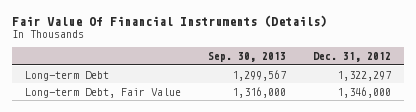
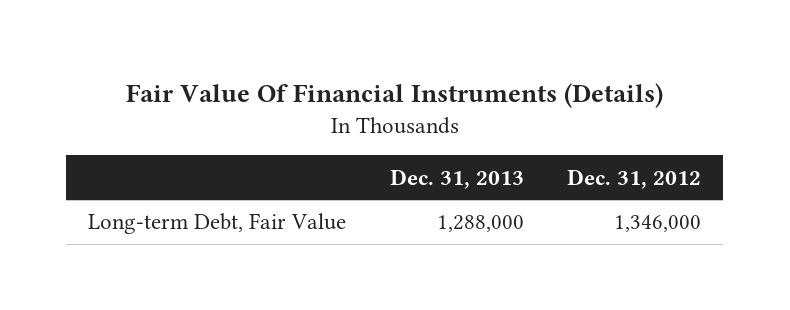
[207,51,286,62] Sep. 30, 2013 -> none
none -> [389,168,524,189] Dec. 31, 2013
[25,70,110,81] Long-term Debt -> none

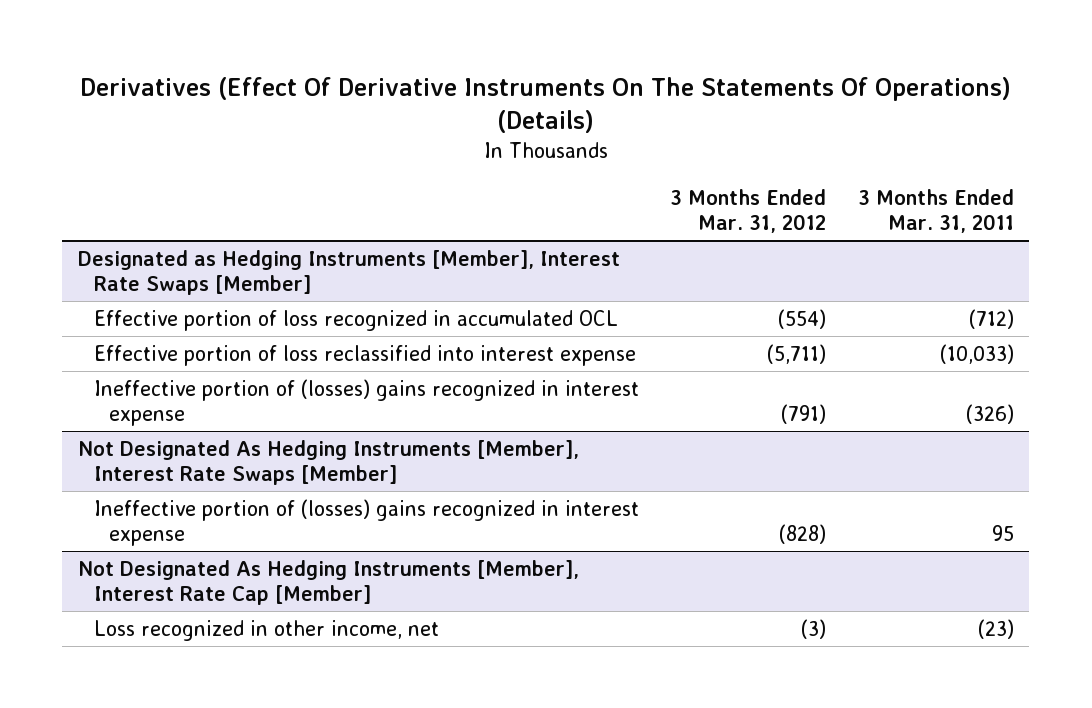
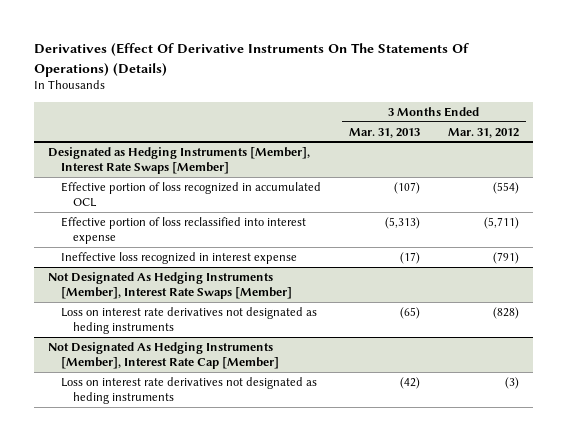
[857,188,1014,234] 3 Months Ended Mar. 31, 2011 -> none
none -> [348,127,420,138] Mar. 31, 2013
[93,378,639,427] Ineffective portion of (losses) gains recognized in interest expense -> [60,251,297,264] Ineffective loss recognized in interest expense
[93,498,639,547] Ineffective portion of (losses) gains recognized in interest expense -> [60,306,317,335] Loss on interest rate derivatives not designated as heding instruments
[93,619,439,641] Loss recognized in other income, net -> [60,376,317,405] Loss on interest rate derivatives not designated as heding instruments

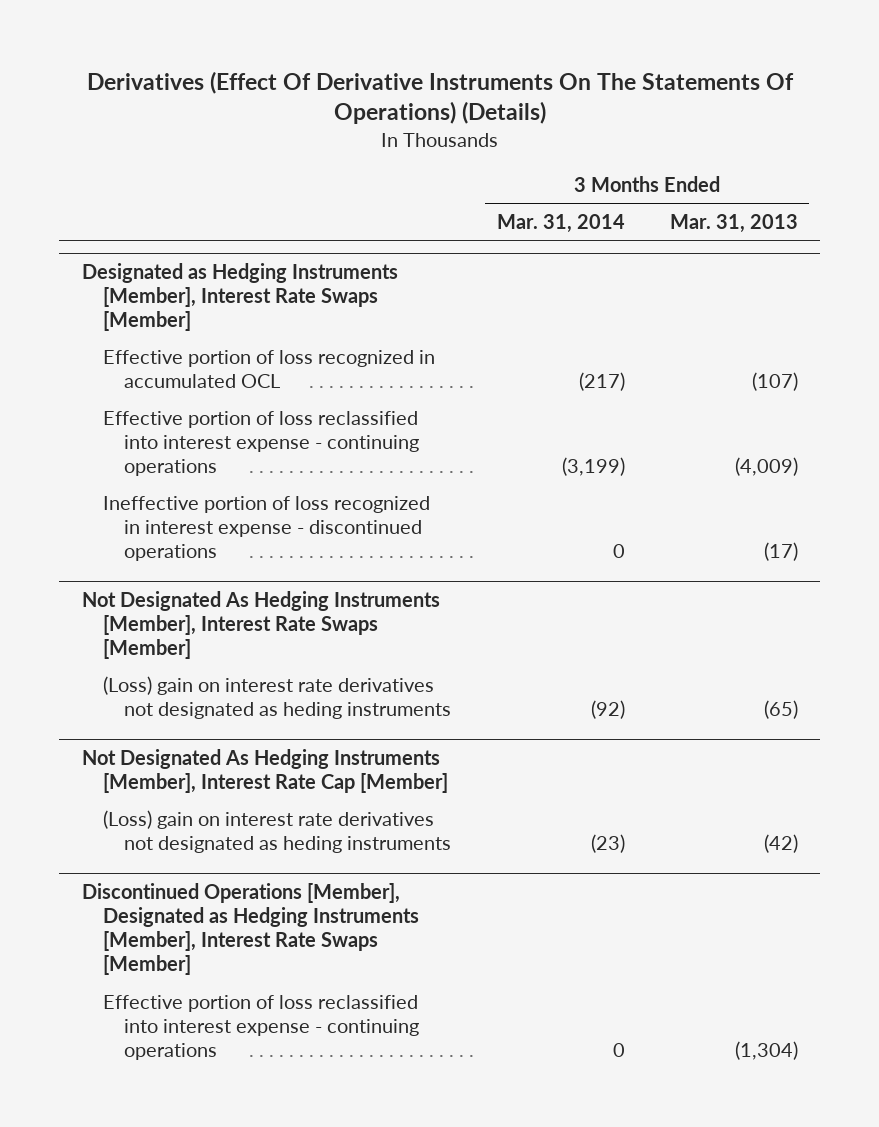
[447,127,519,138] Mar. 31, 2012 -> none
none -> [496,214,625,234] Mar. 31, 2014
[60,216,306,245] Effective portion of loss reclassified into interest expense -> [103,410,420,476] Effective portion of loss reclassified into interest expense - continuing operations
[384,216,420,229] (5,313) -> [734,456,798,476] (4,009)
[60,251,297,264] Ineffective loss recognized in interest expense -> [103,495,431,561] Ineffective portion of loss recognized in interest expense - discontinued operations
[60,306,317,335] Loss on interest rate derivatives not designated as heding instruments -> [103,675,452,719] (Loss) gain on interest rate derivatives not designated as heding instruments
[60,376,317,405] Loss on interest rate derivatives not designated as heding instruments -> [103,809,452,853] (Loss) gain on interest rate derivatives not designated as heding instruments
none -> [81,882,420,976] Discontinued Operations [Member], Designated as Hedging Instruments [Member], Interest Rate Swaps [Member]
none -> [103,994,420,1060] Effective portion of loss reclassified into interest expense - continuing operations

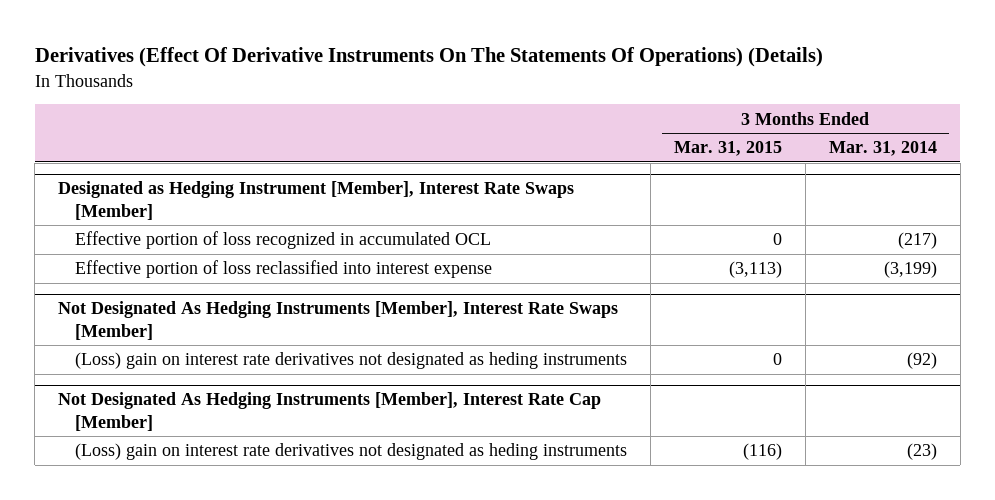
[669,214,798,234] Mar. 31, 2013 -> none
none -> [673,141,782,157] Mar. 31, 2015
[81,262,398,331] Designated as Hedging Instruments [Member], Interest Rate Swaps [Member] -> [58,181,575,220] Designated as Hedging Instrument [Member], Interest Rate Swaps [Member]
[103,495,431,561] Ineffective portion of loss recognized in interest expense - discontinued operations -> none
[103,410,420,476] Effective portion of loss reclassified into interest expense - continuing operations -> [74,260,492,279] Effective portion of loss reclassified into interest expense
[81,882,420,976] Discontinued Operations [Member], Designated as Hedging Instruments [Member], Interest Rate Swaps [Member] -> none
[103,994,420,1060] Effective portion of loss reclassified into interest expense - continuing operations -> none

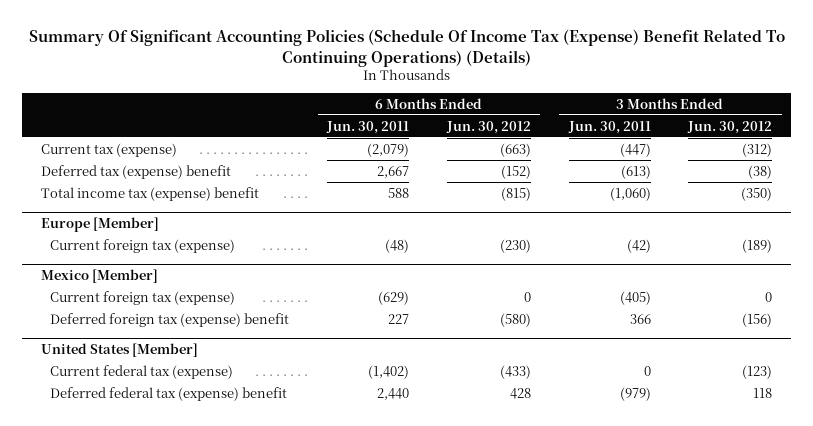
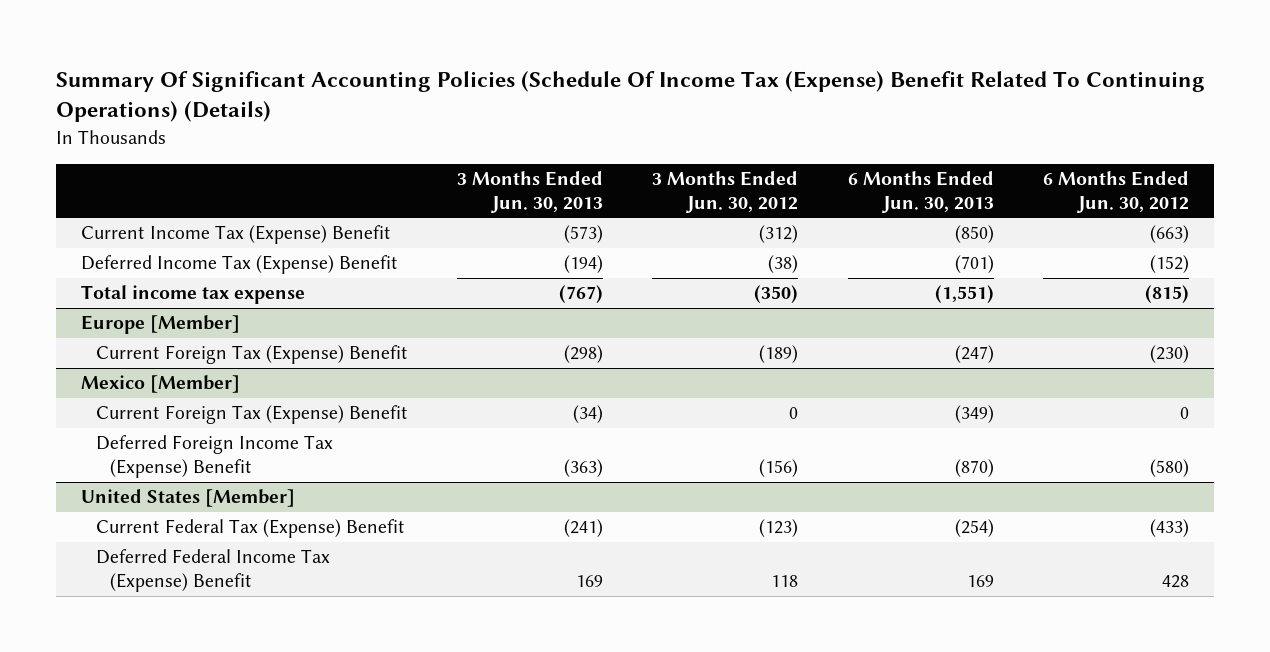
[326,120,410,134] Jun. 30, 2011 -> none
[567,120,651,134] Jun. 30, 2011 -> none
none -> [456,170,603,214] 3 Months Ended Jun. 30, 2013
none -> [847,170,994,214] 6 Months Ended Jun. 30, 2013
[40,142,177,157] Current tax (expense) -> [80,225,391,245] Current Income Tax (Expense) Benefit
[40,164,231,179] Deferred tax (expense) benefit -> [80,255,398,275] Deferred Income Tax (Expense) Benefit
[40,186,259,201] Total income tax (expense) benefit -> [80,285,305,305] Total income tax expense
[50,238,236,253] Current foreign tax (expense) -> [95,345,408,365] Current Foreign Tax (Expense) Benefit
[50,290,236,305] Current foreign tax (expense) -> [95,405,408,425] Current Foreign Tax (Expense) Benefit
[50,312,290,327] Deferred foreign tax (expense) benefit -> [95,435,333,479] Deferred Foreign Income Tax (Expense) Benefit
[50,364,234,379] Current federal tax (expense) -> [95,519,405,539] Current Federal Tax (Expense) Benefit
[50,386,288,401] Deferred federal tax (expense) benefit -> [95,549,330,593] Deferred Federal Income Tax (Expense) Benefit

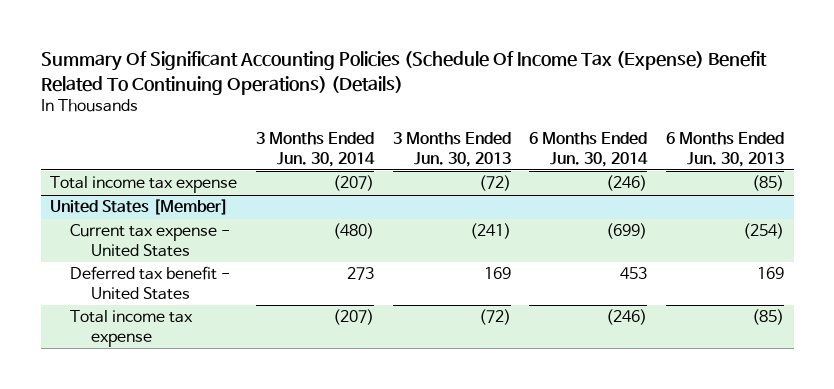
[652,170,799,214] 3 Months Ended Jun. 30, 2012 -> none
[1042,170,1189,214] 6 Months Ended Jun. 30, 2012 -> none
none -> [255,132,375,167] 3 Months Ended Jun. 30, 2014
none -> [529,132,649,167] 6 Months Ended Jun. 30, 2014
[80,225,391,245] Current Income Tax (Expense) Benefit -> none
[80,255,398,275] Deferred Income Tax (Expense) Benefit -> none
[80,315,240,335] Europe [Member] -> none
[95,345,408,365] Current Foreign Tax (Expense) Benefit -> none
[80,375,240,394] Mexico [Member] -> none
[95,405,408,425] Current Foreign Tax (Expense) Benefit -> none
[95,435,333,479] Deferred Foreign Income Tax (Expense) Benefit -> none
[558,285,603,304] (767) -> [478,175,511,192] (72)
[934,285,994,304] (1,551) -> [752,175,785,192] (85)
[95,519,405,539] Current Federal Tax (Expense) Benefit -> [70,224,231,257] Current tax expense - United States
[95,549,330,593] Deferred Federal Income Tax (Expense) Benefit -> [70,266,231,300] Deferred tax benefit - United States
none -> [70,310,194,347] Total income tax expense

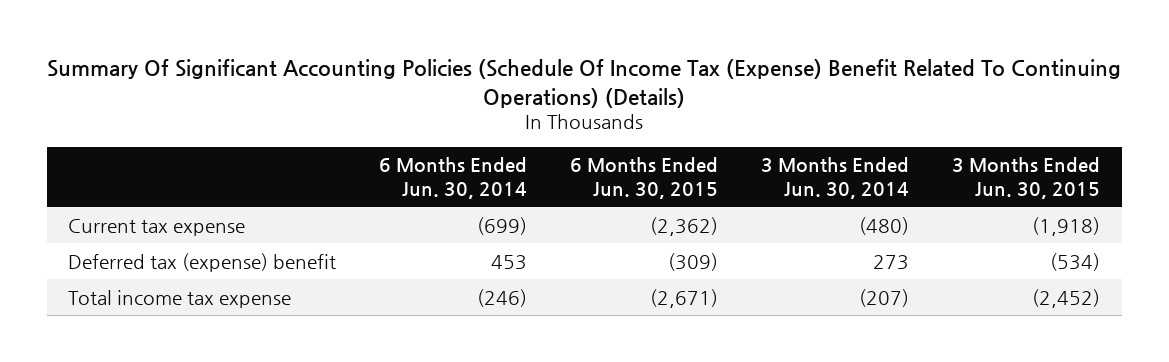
[392,132,511,167] 3 Months Ended Jun. 30, 2013 -> none
[666,132,785,167] 6 Months Ended Jun. 30, 2013 -> none
none -> [570,157,719,199] 6 Months Ended Jun. 30, 2015
none -> [952,157,1101,199] 3 Months Ended Jun. 30, 2015
[50,176,238,194] Total income tax expense -> none
[50,199,229,216] United States [Member] -> none
[70,224,231,257] Current tax expense - United States -> [68,218,246,236] Current tax expense
[70,266,231,300] Deferred tax benefit - United States -> [68,252,337,272] Deferred tax (expense) benefit

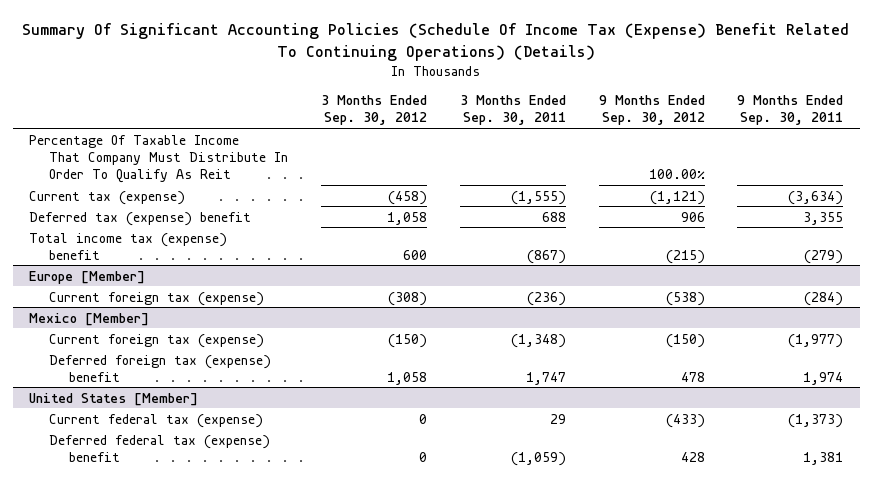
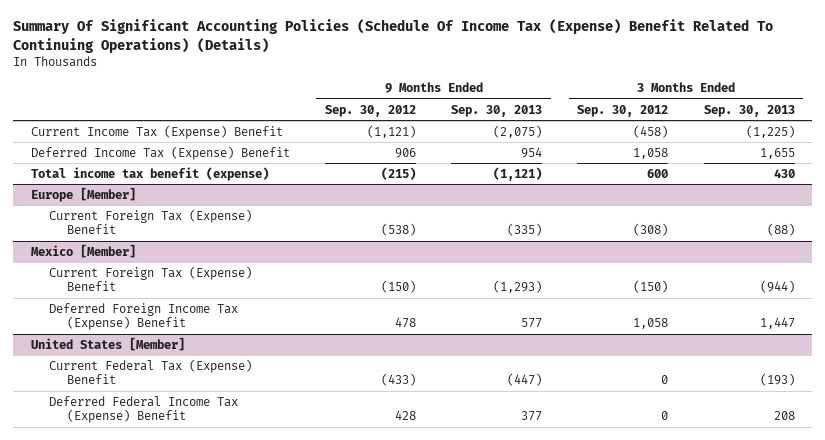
[459,95,566,126] 3 Months Ended Sep. 30, 2011 -> none
[737,95,844,126] 9 Months Ended Sep. 30, 2011 -> none
none -> [451,104,543,117] Sep. 30, 2013
none -> [703,104,795,117] Sep. 30, 2013
[29,134,289,183] Percentage Of Taxable Income That Company Must Distribute In Order To Qualify As Reit -> none
[29,190,186,205] Current tax (expense) -> [30,124,283,139] Current Income Tax (Expense) Benefit
[29,211,252,226] Deferred tax (expense) benefit -> [30,145,290,160] Deferred Income Tax (Expense) Benefit
[29,232,228,260] Total income tax (expense) benefit -> [30,166,269,181] Total income tax benefit (expense)
[49,291,265,306] Current foreign tax (expense) -> [48,208,252,235] Current Foreign Tax (Expense) Benefit
[49,333,265,348] Current foreign tax (expense) -> [48,265,252,292] Current Foreign Tax (Expense) Benefit
[49,354,272,382] Deferred foreign tax (expense) benefit -> [48,302,238,331] Deferred Foreign Income Tax (Expense) Benefit
[49,413,264,428] Current federal tax (expense) -> [48,358,252,385] Current Federal Tax (Expense) Benefit
[49,434,271,462] Deferred federal tax (expense) benefit -> [48,395,238,424] Deferred Federal Income Tax (Expense) Benefit

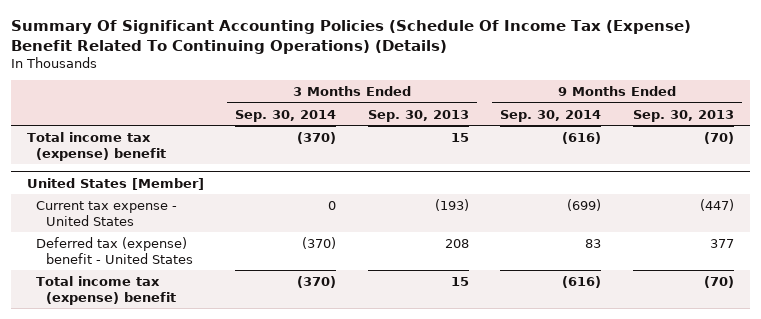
[324,104,416,117] Sep. 30, 2012 -> none
[577,104,669,117] Sep. 30, 2012 -> none
none -> [235,109,337,122] Sep. 30, 2014
none -> [500,109,602,122] Sep. 30, 2014
[30,124,283,139] Current Income Tax (Expense) Benefit -> none
[30,145,290,160] Deferred Income Tax (Expense) Benefit -> none
[30,186,136,202] Europe [Member] -> none
[48,208,252,235] Current Foreign Tax (Expense) Benefit -> none
[30,243,136,258] Mexico [Member] -> none
[48,265,252,292] Current Foreign Tax (Expense) Benefit -> none
[48,302,238,331] Deferred Foreign Income Tax (Expense) Benefit -> none
[30,166,269,181] Total income tax benefit (expense) -> [26,131,167,161] Total income tax (expense) benefit
[493,166,543,181] (1,121) -> [703,131,734,144] (70)
[773,168,795,178] 430 -> [450,132,469,142] 15
[48,358,252,385] Current Federal Tax (Expense) Benefit -> [36,200,178,226] Current tax expense - United States
[48,395,238,424] Deferred Federal Income Tax (Expense) Benefit -> [36,236,193,264] Deferred tax (expense) benefit - United States
none -> [36,275,176,305] Total income tax (expense) benefit

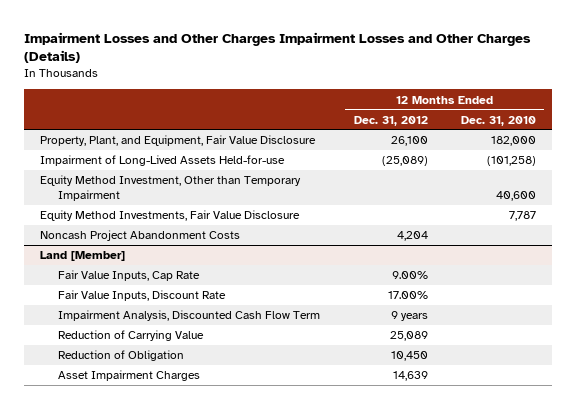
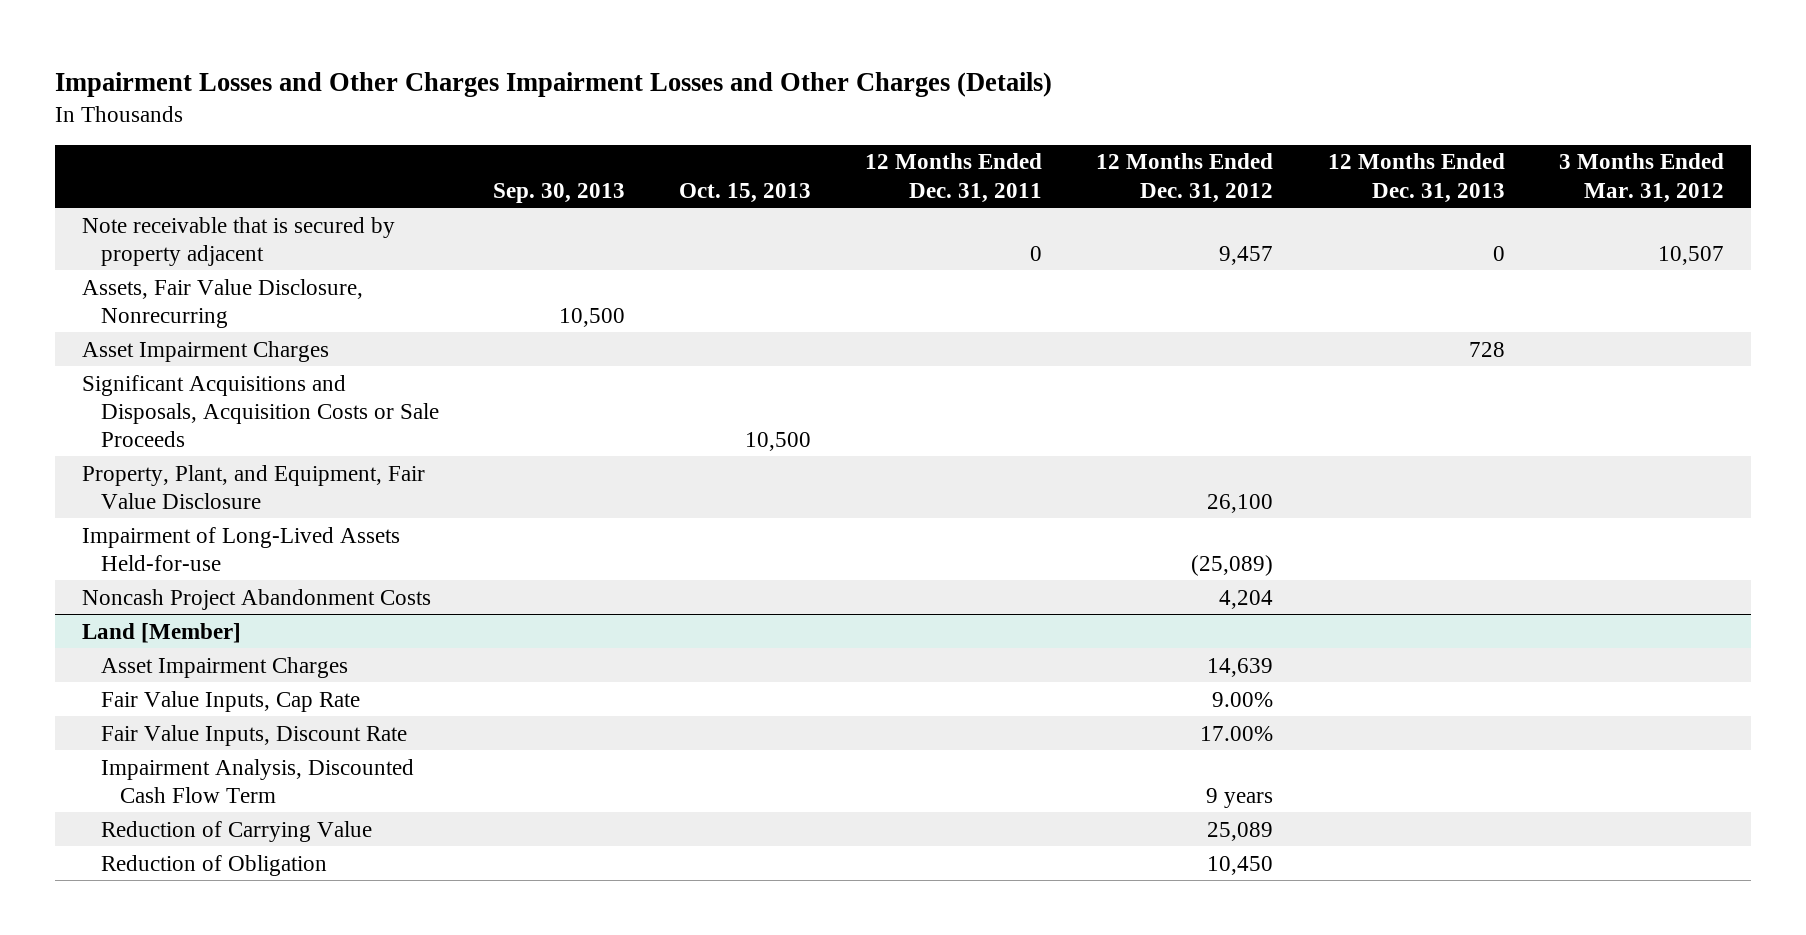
[460,115,536,126] Dec. 31, 2010 -> none
none -> [493,182,626,203] Sep. 30, 2013
none -> [679,182,812,203] Oct. 15, 2013
none -> [865,153,1043,203] 12 Months Ended Dec. 31, 2011
none -> [1327,153,1505,203] 12 Months Ended Dec. 31, 2013
none -> [1558,153,1724,203] 3 Months Ended Mar. 31, 2012
none -> [82,216,396,266] Note receivable that is secured by property adjacent
none -> [82,278,364,328] Assets, Fair Value Disclosure, Nonrecurring
none -> [82,340,330,362] Asset Impairment Charges
none -> [82,374,440,447] Significant Acquisitions and Disposals, Acquisition Costs or Sale Proceeds
[40,175,302,201] Equity Method Investment, Other than Temporary Impairment -> none
[40,210,301,222] Equity Method Investments, Fair Value Disclosure -> none
[58,370,201,382] Asset Impairment Charges -> [101,656,349,678] Asset Impairment Charges

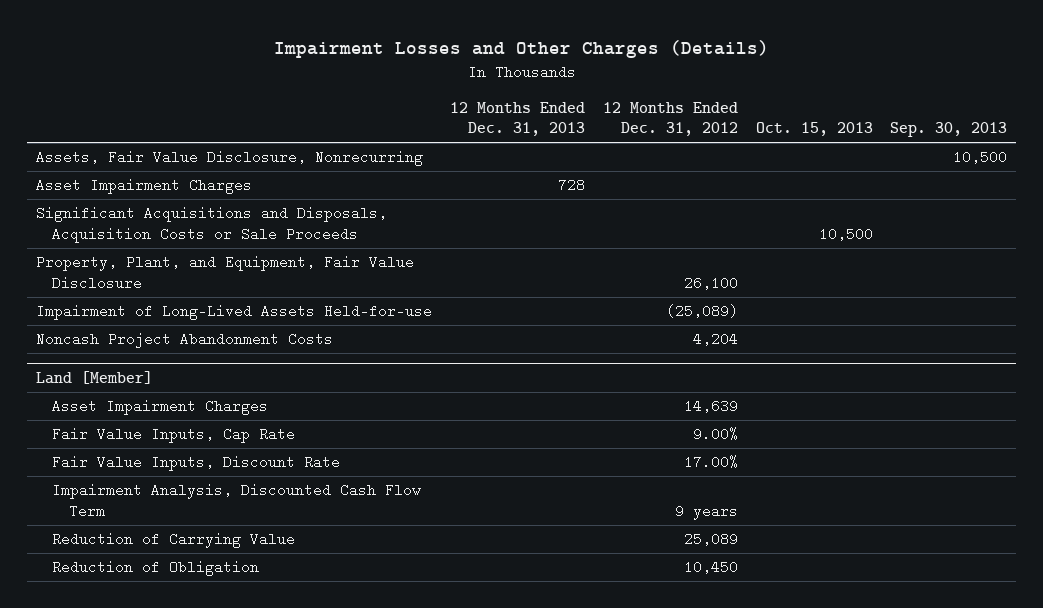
[55,71,1053,97] Impairment Losses and Other Charges Impairment Losses and Other Charges (Details) -> [273,39,769,58] Impairment Losses and Other Charges (Details)
[865,153,1043,203] 12 Months Ended Dec. 31, 2011 -> none
[1558,153,1724,203] 3 Months Ended Mar. 31, 2012 -> none
[82,216,396,266] Note receivable that is secured by property adjacent -> none

